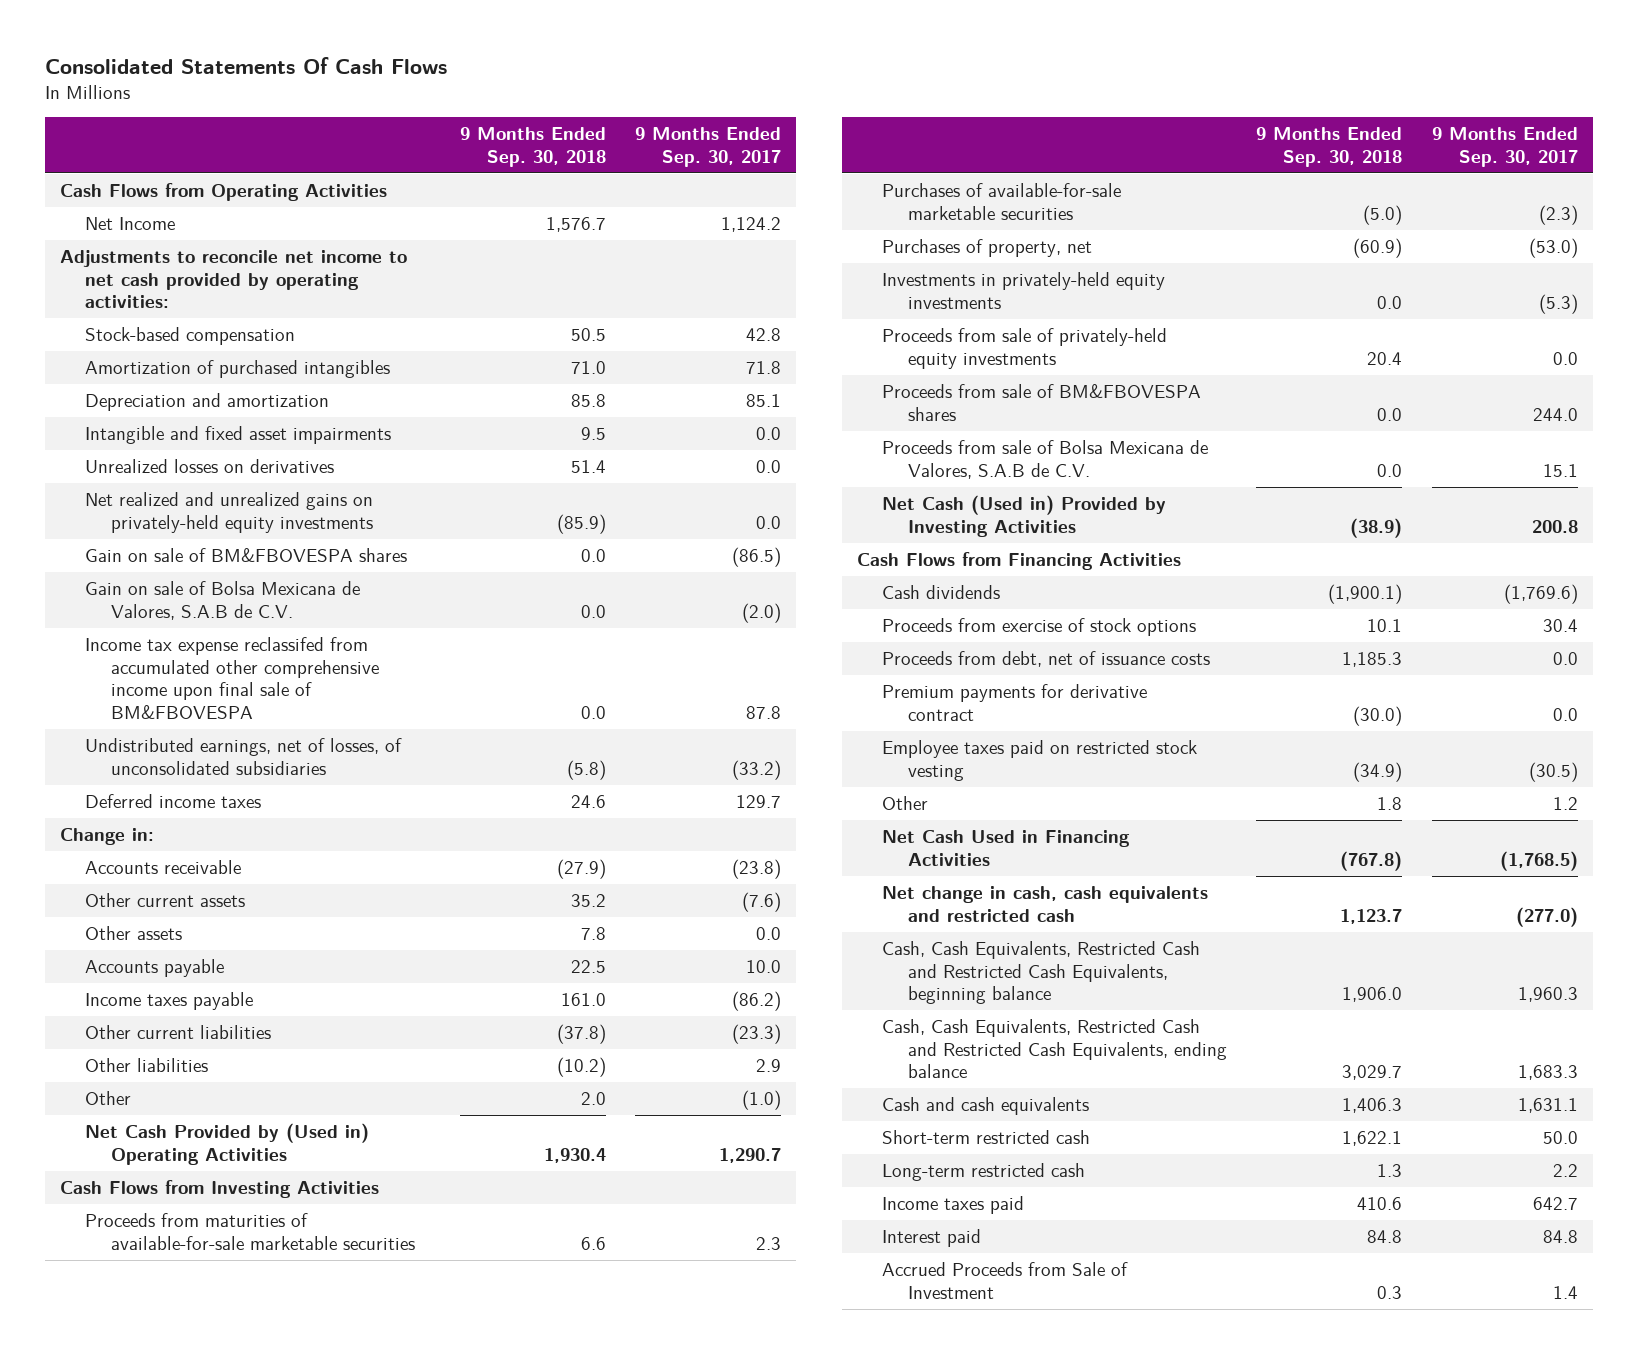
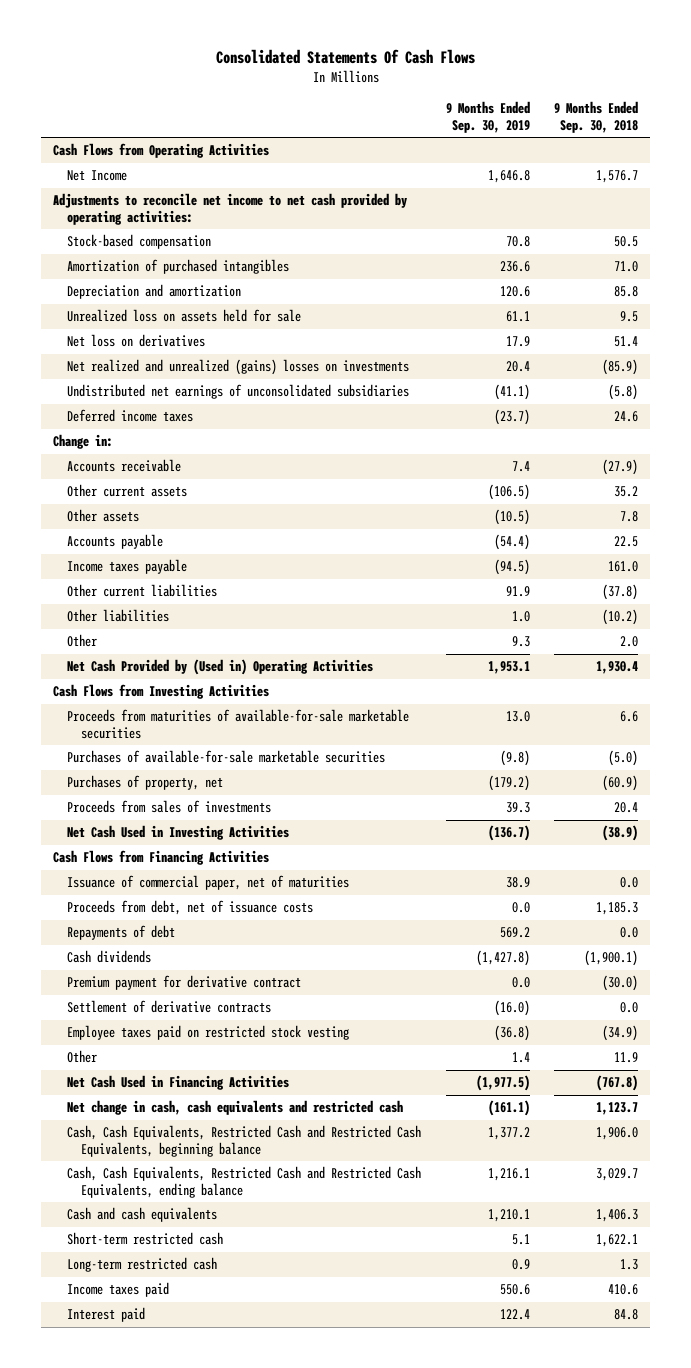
[635,127,782,167] 9 Months Ended Sep. 30, 2017 -> none
none -> [445,101,530,133] 9 Months Ended Sep. 30, 2019
[85,548,408,563] Gain on sale of BM&FBOVESPA shares -> none
[85,581,361,620] Gain on sale of Bolsa Mexicana de Valores, S.A.B de C.V. -> none
[85,637,380,719] Income tax expense reclassifed from accumulated other comprehensive income upon final sale of BM&FBOVESPA -> none
[85,426,392,445] Intangible and fixed asset impairments -> [67,309,302,323] Unrealized loss on assets held for sale
[85,459,335,474] Unrealized losses on derivatives -> [67,334,206,348] Net loss on derivatives
[85,492,374,533] Net realized and unrealized gains on privately-held equity investments -> [67,359,410,376] Net realized and unrealized (gains) losses on investments
[85,738,403,775] Undistributed earnings, net of losses, of unconsolidated subsidiaries -> [67,384,410,400] Undistributed net earnings of unconsolidated subsidiaries
[882,272,1166,309] Investments in privately-held equity investments -> none
[882,384,1202,421] Proceeds from sale of BM&FBOVESPA shares -> none
[882,440,1209,479] Proceeds from sale of Bolsa Mexicana de Valores, S.A.B de C.V. -> none
[882,328,1168,369] Proceeds from sale of privately-held equity investments -> [67,800,272,814] Proceeds from sales of investments
[882,495,1167,537] Net Cash (Used in) Provided by Investing Activities -> [67,825,290,841] Net Cash Used in Investing Activities
[882,618,1197,637] Proceeds from exercise of stock options -> none
none -> [67,875,350,891] Issuance of commercial paper, net of maturities
none -> [67,925,176,941] Repayments of debt
[882,585,1001,600] Cash dividends -> [67,950,152,964] Cash dividends
[882,684,1148,721] Premium payments for derivative contract -> [67,975,302,991] Premium payment for derivative contract
none -> [67,1000,272,1014] Settlement of derivative contracts
[1377,797,1403,811] 1.8 -> [614,1052,639,1064] 11.9
[882,1262,1129,1299] Accrued Proceeds from Sale of Investment -> none

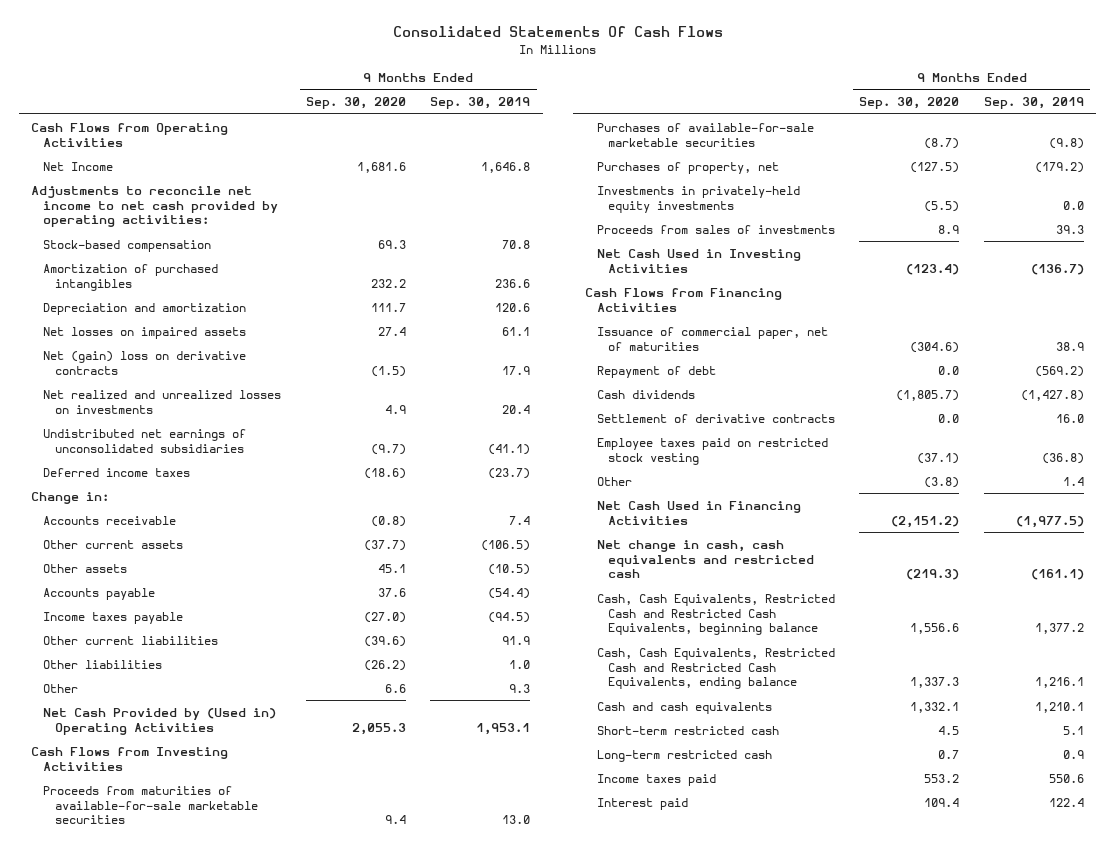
[554,101,639,133] 9 Months Ended Sep. 30, 2018 -> none
none -> [305,97,406,110] Sep. 30, 2020
[67,309,302,323] Unrealized loss on assets held for sale -> [43,326,247,339] Net losses on impaired assets
[67,334,206,348] Net loss on derivatives -> [43,350,247,375] Net (gain) loss on derivative contracts
[67,359,410,376] Net realized and unrealized (gains) losses on investments -> [43,389,282,414] Net realized and unrealized losses on investments
none -> [596,185,800,213] Investments in privately-held equity investments
[67,900,314,916] Proceeds from debt, net of issuance costs -> none
[67,925,176,941] Repayments of debt -> [596,365,716,378] Repayment of debt
[499,927,530,939] 569.2 -> [1034,365,1084,377] (569.2)
[67,975,302,991] Premium payment for derivative contract -> none
[493,1000,530,1017] (16.0) -> [1055,413,1084,423] 16.0

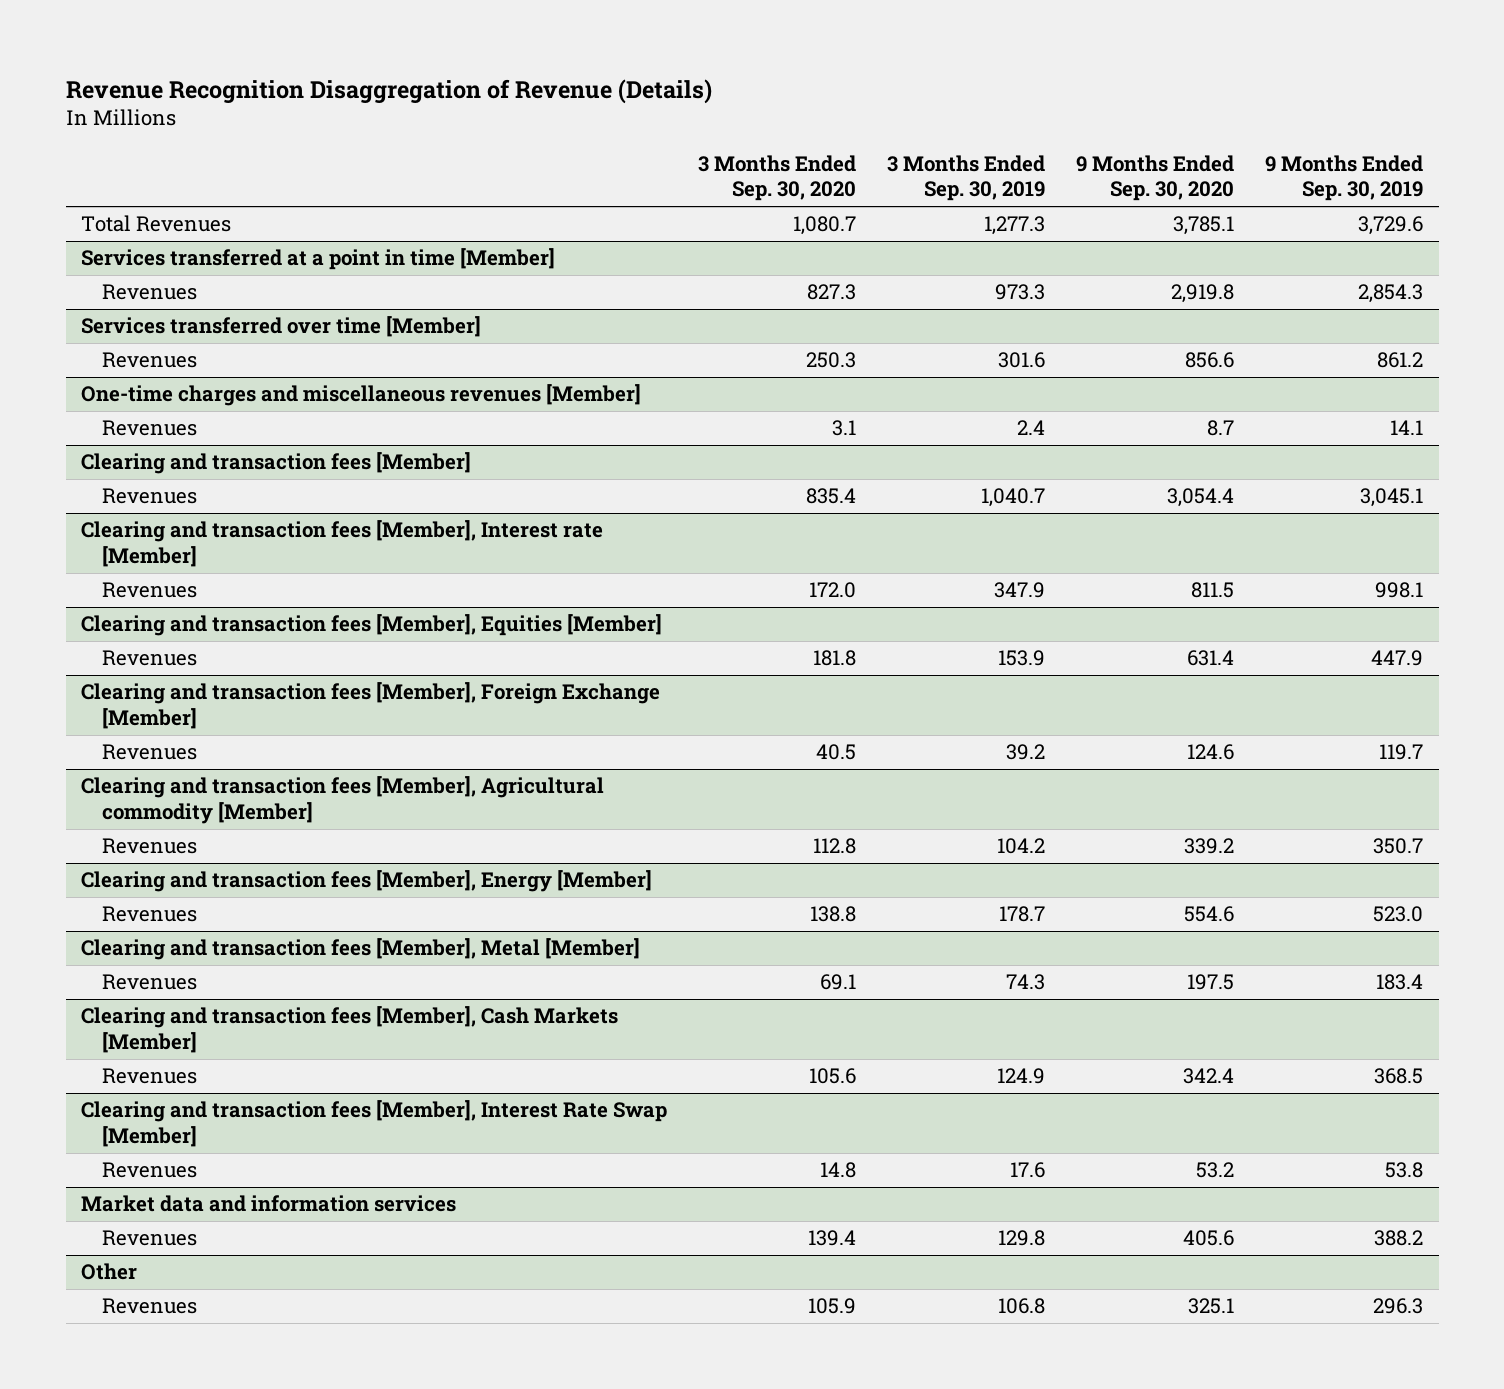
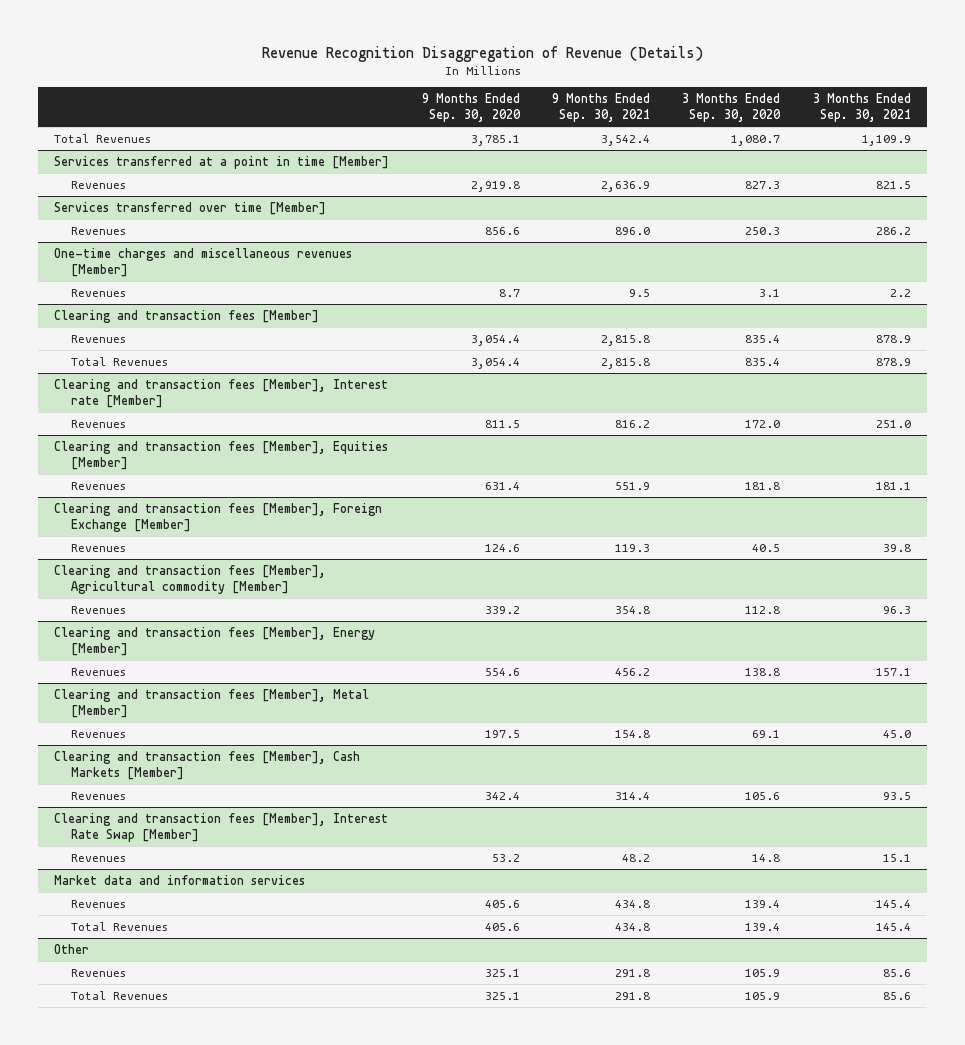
[887,154,1046,202] 3 Months Ended Sep. 30, 2019 -> none
[1265,154,1424,202] 9 Months Ended Sep. 30, 2019 -> none
none -> [552,93,651,123] 9 Months Ended Sep. 30, 2021
none -> [812,93,911,123] 3 Months Ended Sep. 30, 2021
none -> [70,356,168,366] Total Revenues
none -> [70,921,168,931] Total Revenues
none -> [70,990,168,1000] Total Revenues

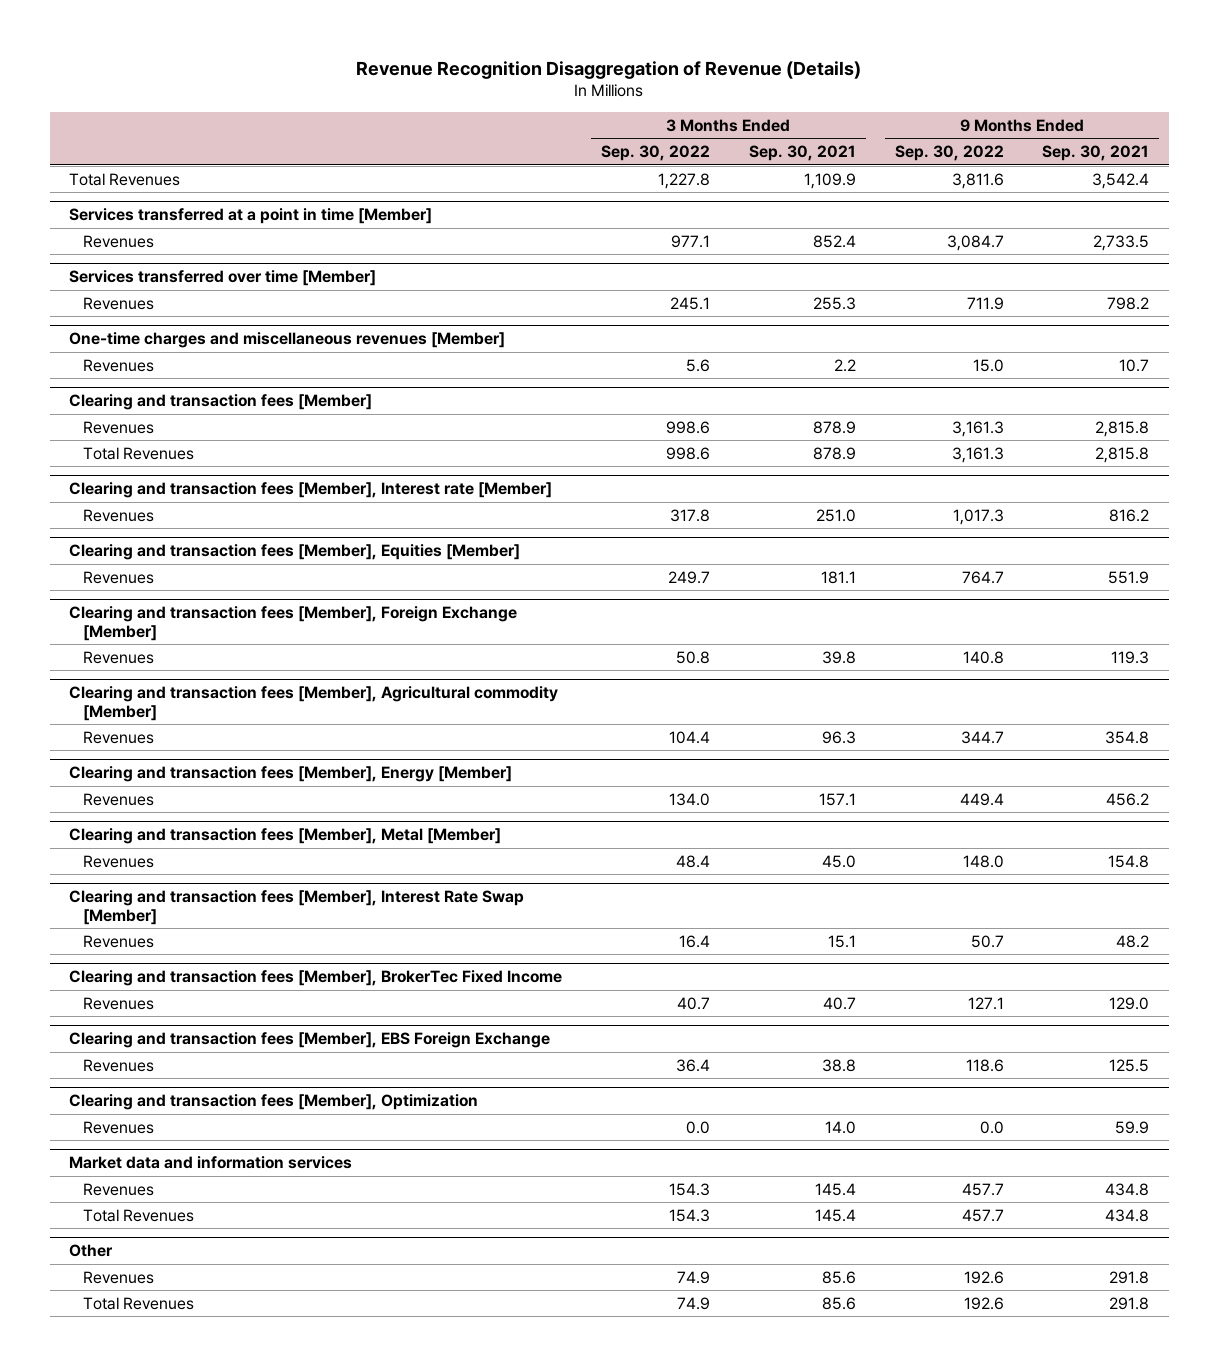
[421,93,521,123] 9 Months Ended Sep. 30, 2020 -> none
[682,93,782,123] 3 Months Ended Sep. 30, 2020 -> none
none -> [601,145,711,162] Sep. 30, 2022
none -> [894,145,1004,162] Sep. 30, 2022
[601,180,651,192] 2,636.9 -> [1093,234,1150,251] 2,733.5
[875,180,911,189] 821.5 -> [812,234,856,248] 852.4
[615,226,651,235] 896.0 -> [1107,296,1150,310] 798.2
[875,226,911,235] 286.2 -> [812,296,856,310] 255.3
[629,288,651,297] 9.5 -> [1119,358,1150,372] 10.7
[54,750,361,780] Clearing and transaction fees [Member], Cash Markets [Member] -> none
[70,791,126,800] Revenues -> none
none -> [69,970,563,987] Clearing and transaction fees [Member], BrokerTec Fixed Income
none -> [82,996,154,1010] Revenues
none -> [69,1032,551,1049] Clearing and transaction fees [Member], EBS Foreign Exchange
none -> [82,1058,154,1072] Revenues
none -> [69,1094,479,1111] Clearing and transaction fees [Member], Optimization
none -> [82,1120,154,1134] Revenues

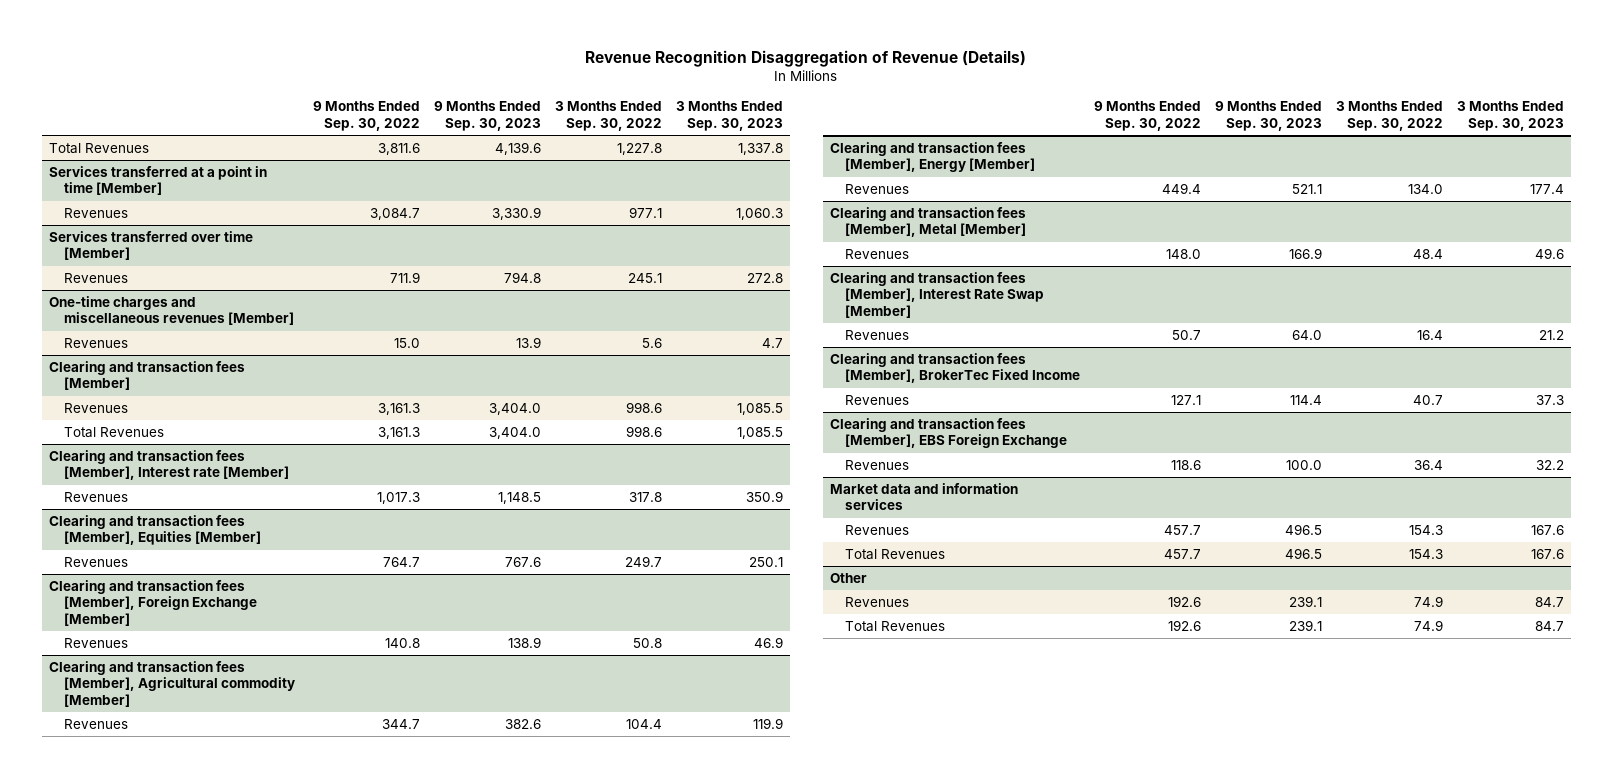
[748,145,856,162] Sep. 30, 2021 -> none
[1042,145,1150,162] Sep. 30, 2021 -> none
none -> [433,101,541,131] 9 Months Ended Sep. 30, 2023
none -> [675,101,783,131] 3 Months Ended Sep. 30, 2023
[69,1094,479,1111] Clearing and transaction fees [Member], Optimization -> none
[82,1120,154,1134] Revenues -> none

